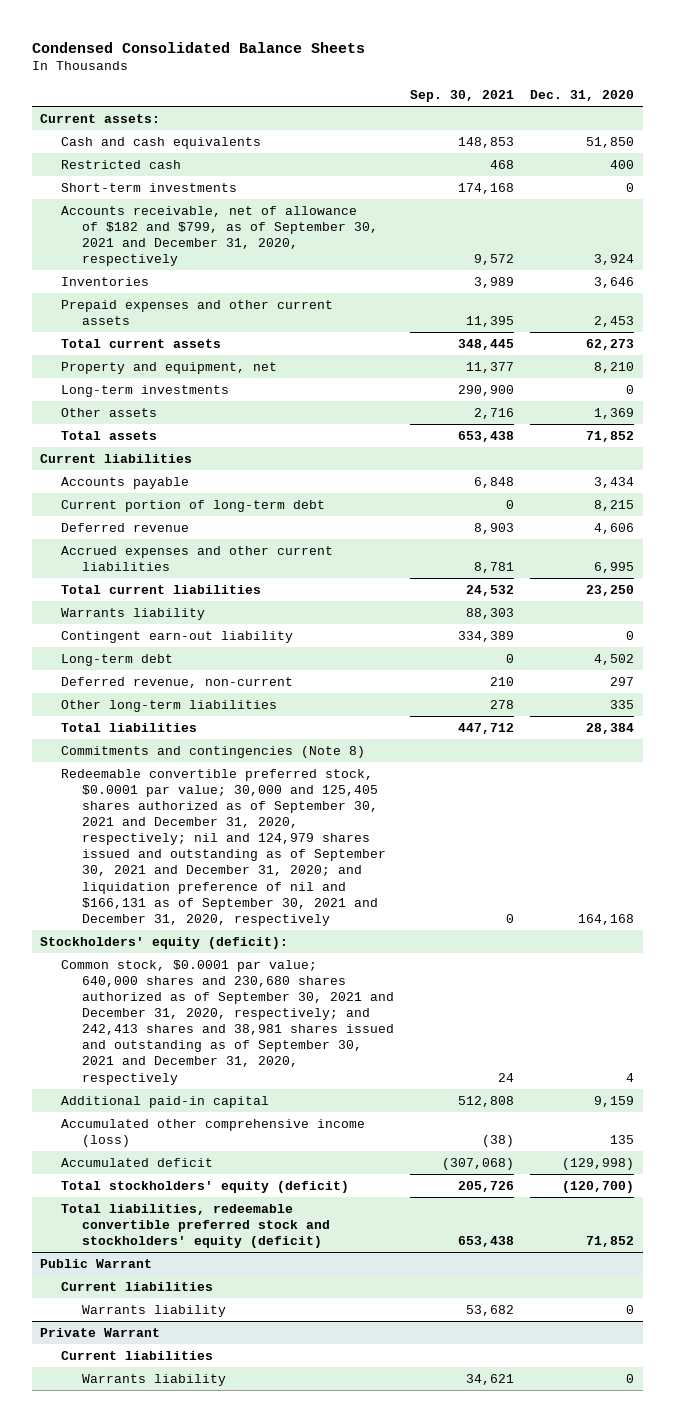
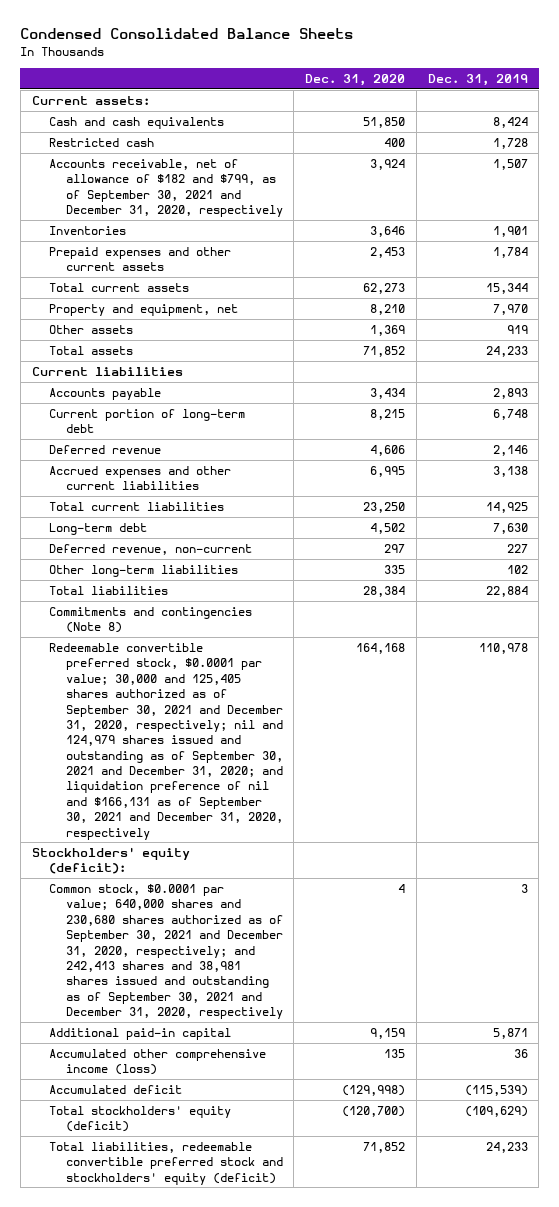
[410,89,515,102] Sep. 30, 2021 -> none
none -> [427,73,528,86] Dec. 31, 2019
[61,182,238,192] Short-term investments -> none
[61,384,230,397] Long-term investments -> none
[61,607,206,620] Warrants liability -> none
[61,630,294,643] Contingent earn-out liability -> none
[40,1258,153,1268] Public Warrant -> none
[61,1281,214,1291] Current liabilities -> none
[81,1304,226,1317] Warrants liability -> none
[40,1327,161,1337] Private Warrant -> none
[61,1350,214,1360] Current liabilities -> none
[81,1373,226,1386] Warrants liability -> none

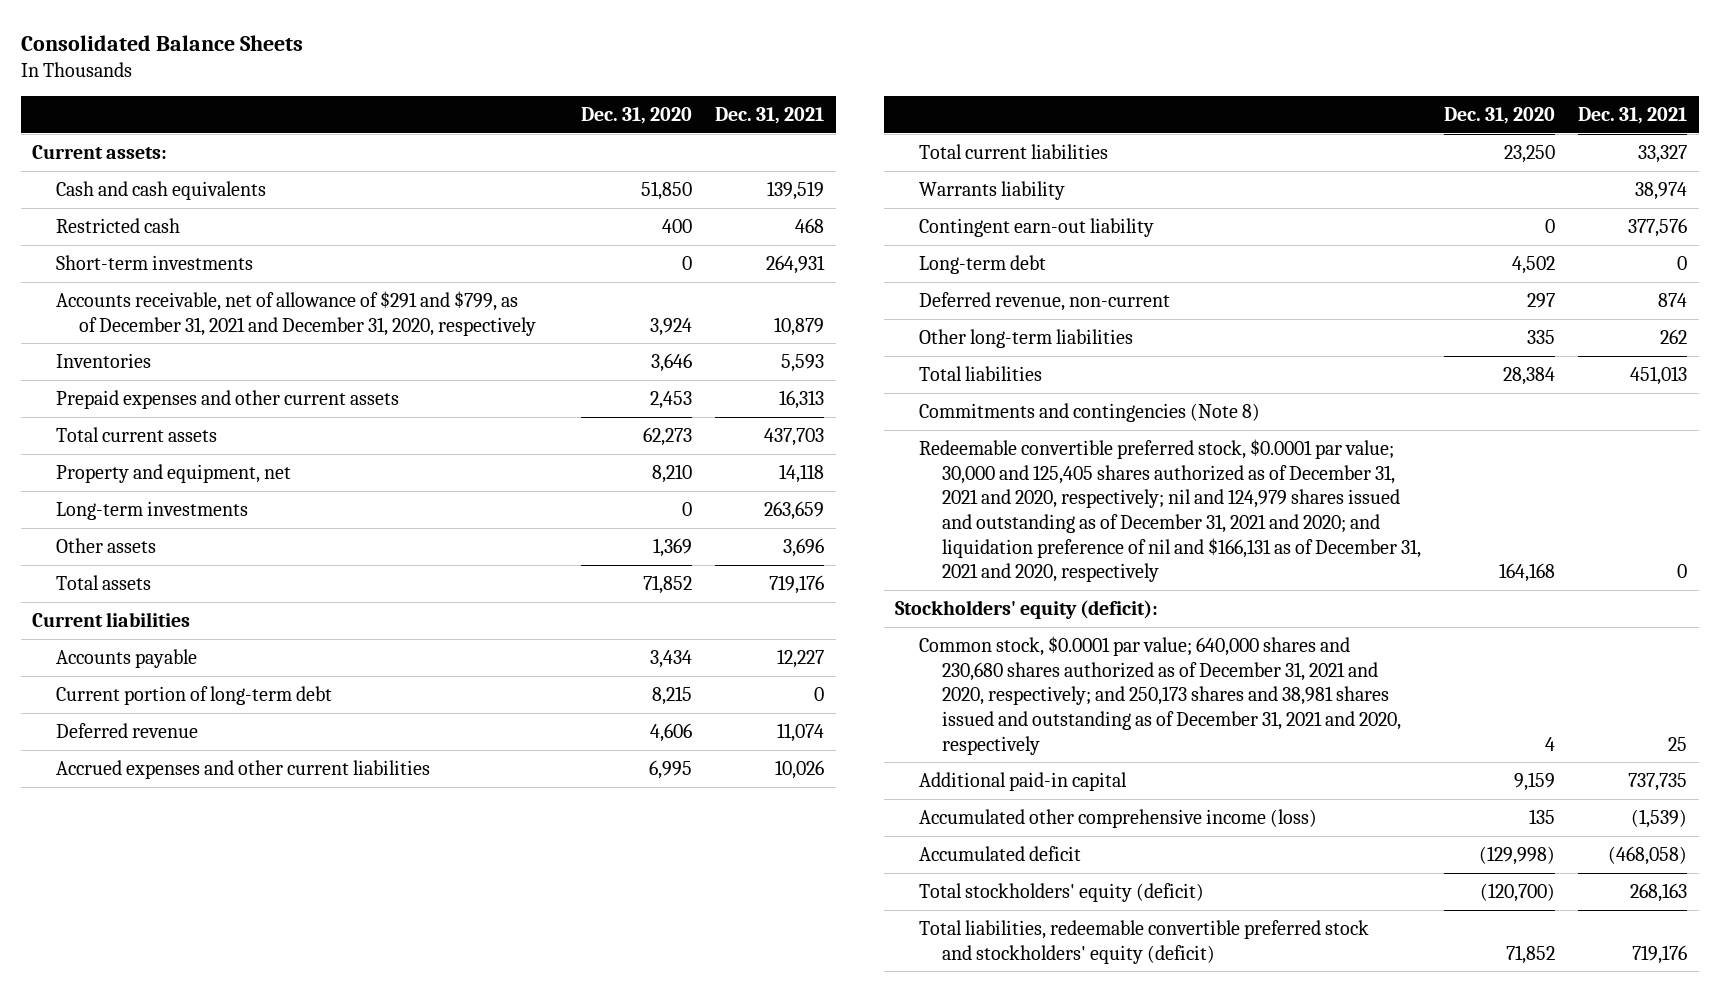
[20,28,354,40] Condensed Consolidated Balance Sheets -> [20,34,303,51] Consolidated Balance Sheets
[427,73,528,86] Dec. 31, 2019 -> none
none -> [715,106,825,124] Dec. 31, 2021
none -> [55,254,253,270] Short-term investments
[48,158,283,218] Accounts receivable, net of allowance of $182 and $799, as of September 30, 2021 and December 31, 2020, respectively -> [55,290,537,336] Accounts receivable, net of allowance of $291 and $799, as of December 31, 2021 and December 31, 2020, respectively
none -> [55,500,248,520] Long-term investments
none -> [918,180,1065,200] Warrants liability
none -> [918,217,1154,237] Contingent earn-out liability
[48,642,283,840] Redeemable convertible preferred stock, $0.0001 par value; 30,000 and 125,405 shares authorized as of September 30, 2021 and December 31, 2020, respectively; nil and 124,979 shares issued and outstanding as of September 30, 2021 and December 31, 2020; and liquidation preference of nil and $166,131 as of September 30, 2021 and December 31, 2020, respectively -> [918,438,1422,583] Redeemable convertible preferred stock, $0.0001 par value; 30,000 and 125,405 shares authorized as of December 31, 2021 and 2020, respectively; nil and 124,979 shares issued and outstanding as of December 31, 2021 and 2020; and liquidation preference of nil and $166,131 as of December 31, 2021 and 2020, respectively
[48,883,283,1020] Common stock, $0.0001 par value; 640,000 shares and 230,680 shares authorized as of September 30, 2021 and December 31, 2020, respectively; and 242,413 shares and 38,981 shares issued and outstanding as of September 30, 2021 and December 31, 2020, respectively -> [918,635,1402,755] Common stock, $0.0001 par value; 640,000 shares and 230,680 shares authorized as of December 31, 2021 and 2020, respectively; and 250,173 shares and 38,981 shares issued and outstanding as of December 31, 2021 and 2020, respectively

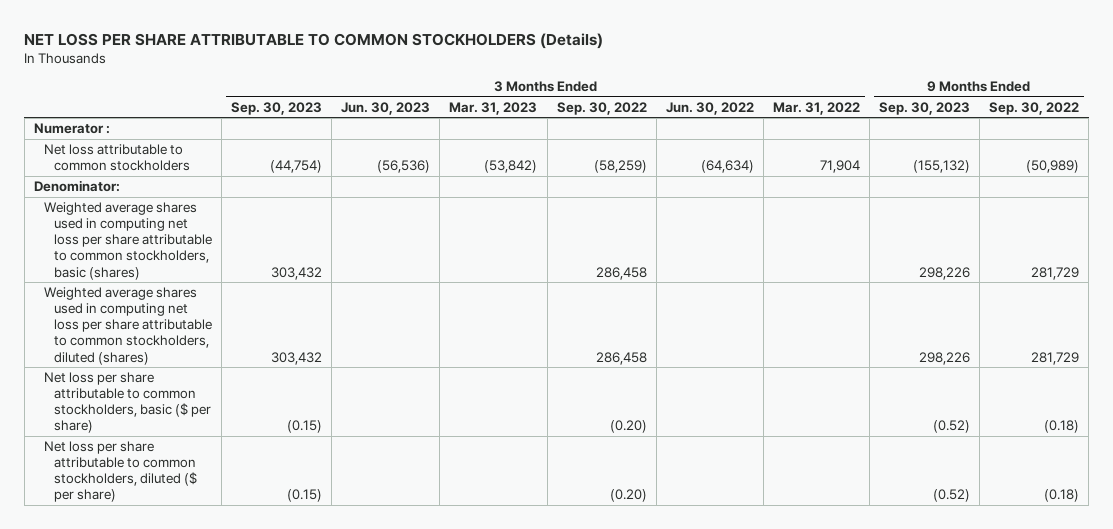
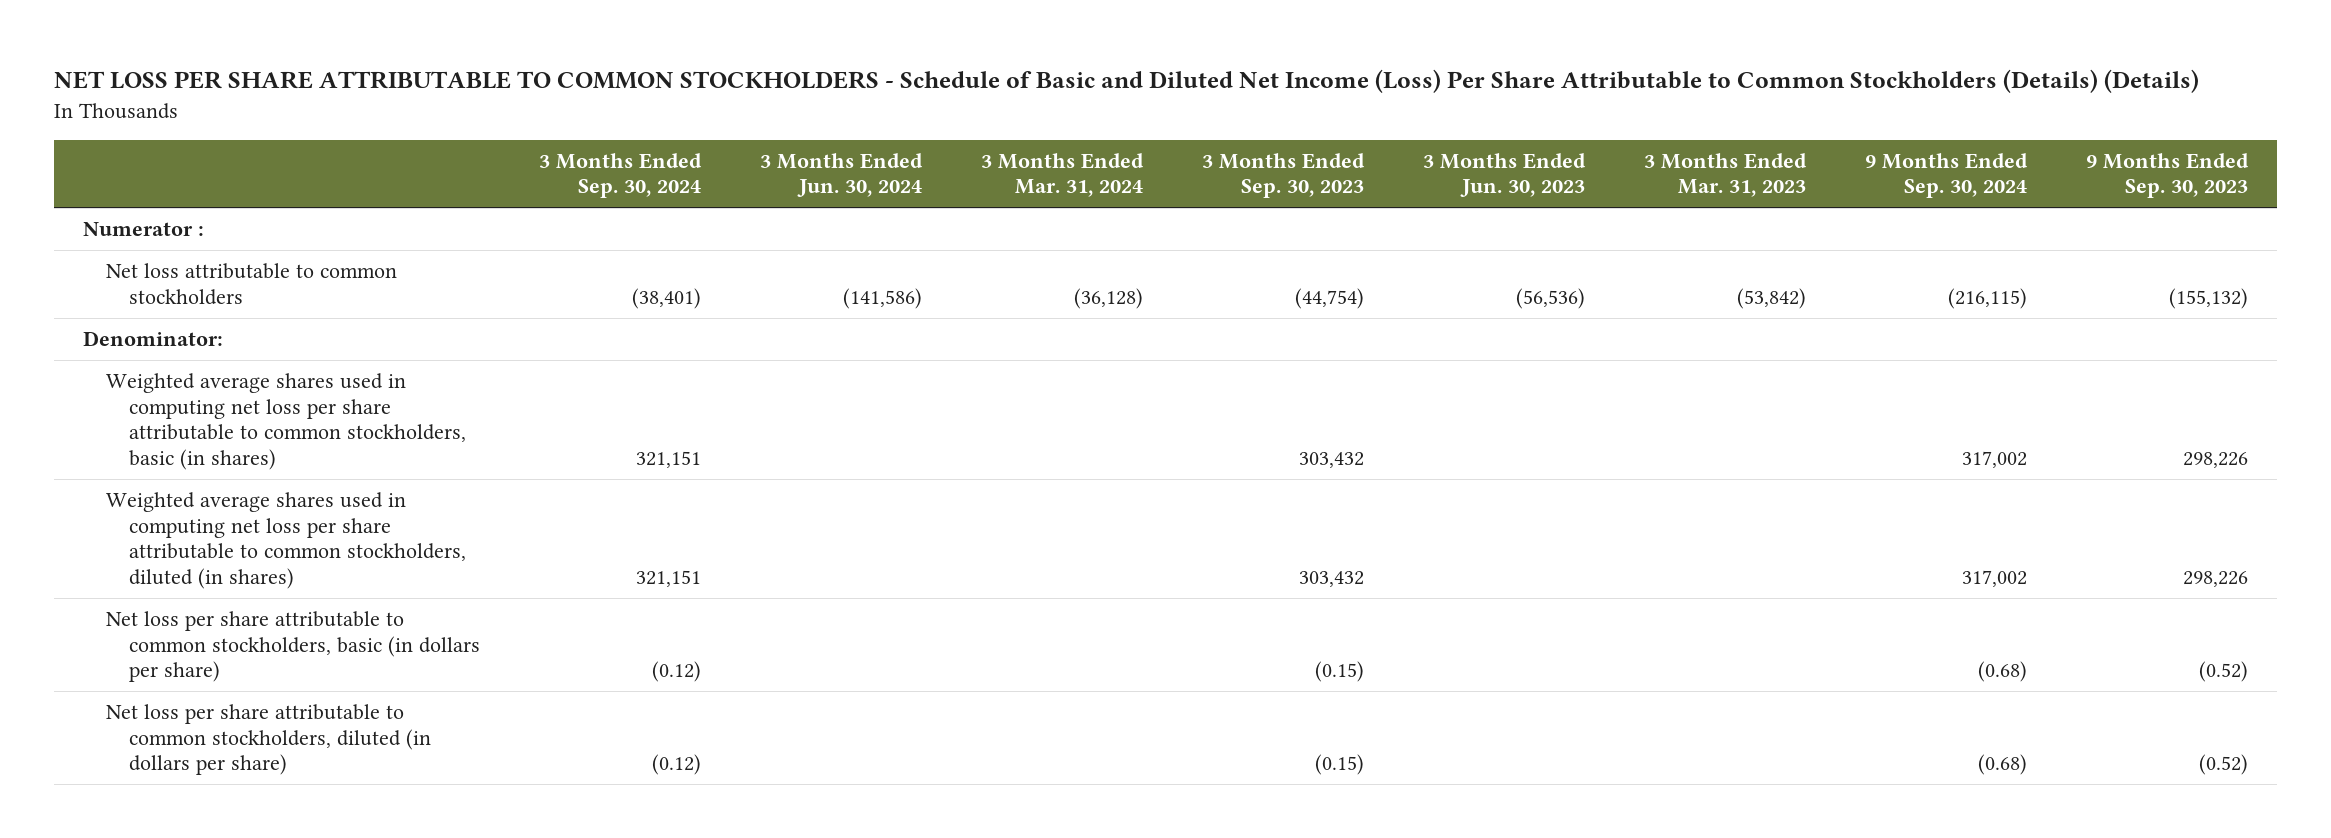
[24,32,604,49] NET LOSS PER SHARE ATTRIBUTABLE TO COMMON STOCKHOLDERS (Details) -> [53,69,2199,94] NET LOSS PER SHARE ATTRIBUTABLE TO COMMON STOCKHOLDERS - Schedule of Basic and Diluted Net Income (Loss) Per Share Attributable to Common Stockholders (Details) (Details)
[556,101,647,115] Sep. 30, 2022 -> none
[665,101,754,115] Jun. 30, 2022 -> none
[772,101,860,115] Mar. 31, 2022 -> none
[989,101,1080,115] Sep. 30, 2022 -> none
none -> [538,152,702,199] 3 Months Ended Sep. 30, 2024
none -> [759,152,923,198] 3 Months Ended Jun. 30, 2024
none -> [980,152,1144,198] 3 Months Ended Mar. 31, 2024
none -> [1864,152,2028,199] 9 Months Ended Sep. 30, 2024
[43,202,213,280] Weighted average shares used in computing net loss per share attributable to common stockholders, basic (shares) -> [106,373,467,470] Weighted average shares used in computing net loss per share attributable to common stockholders, basic (in shares)
[43,287,213,365] Weighted average shares used in computing net loss per share attributable to common stockholders, diluted (shares) -> [106,492,467,589] Weighted average shares used in computing net loss per share attributable to common stockholders, diluted (in shares)
[43,372,212,434] Net loss per share attributable to common stockholders, basic ($ per share) -> [106,611,481,683] Net loss per share attributable to common stockholders, basic (in dollars per share)
[43,441,198,503] Net loss per share attributable to common stockholders, diluted ($ per share) -> [106,704,432,776] Net loss per share attributable to common stockholders, diluted (in dollars per share)

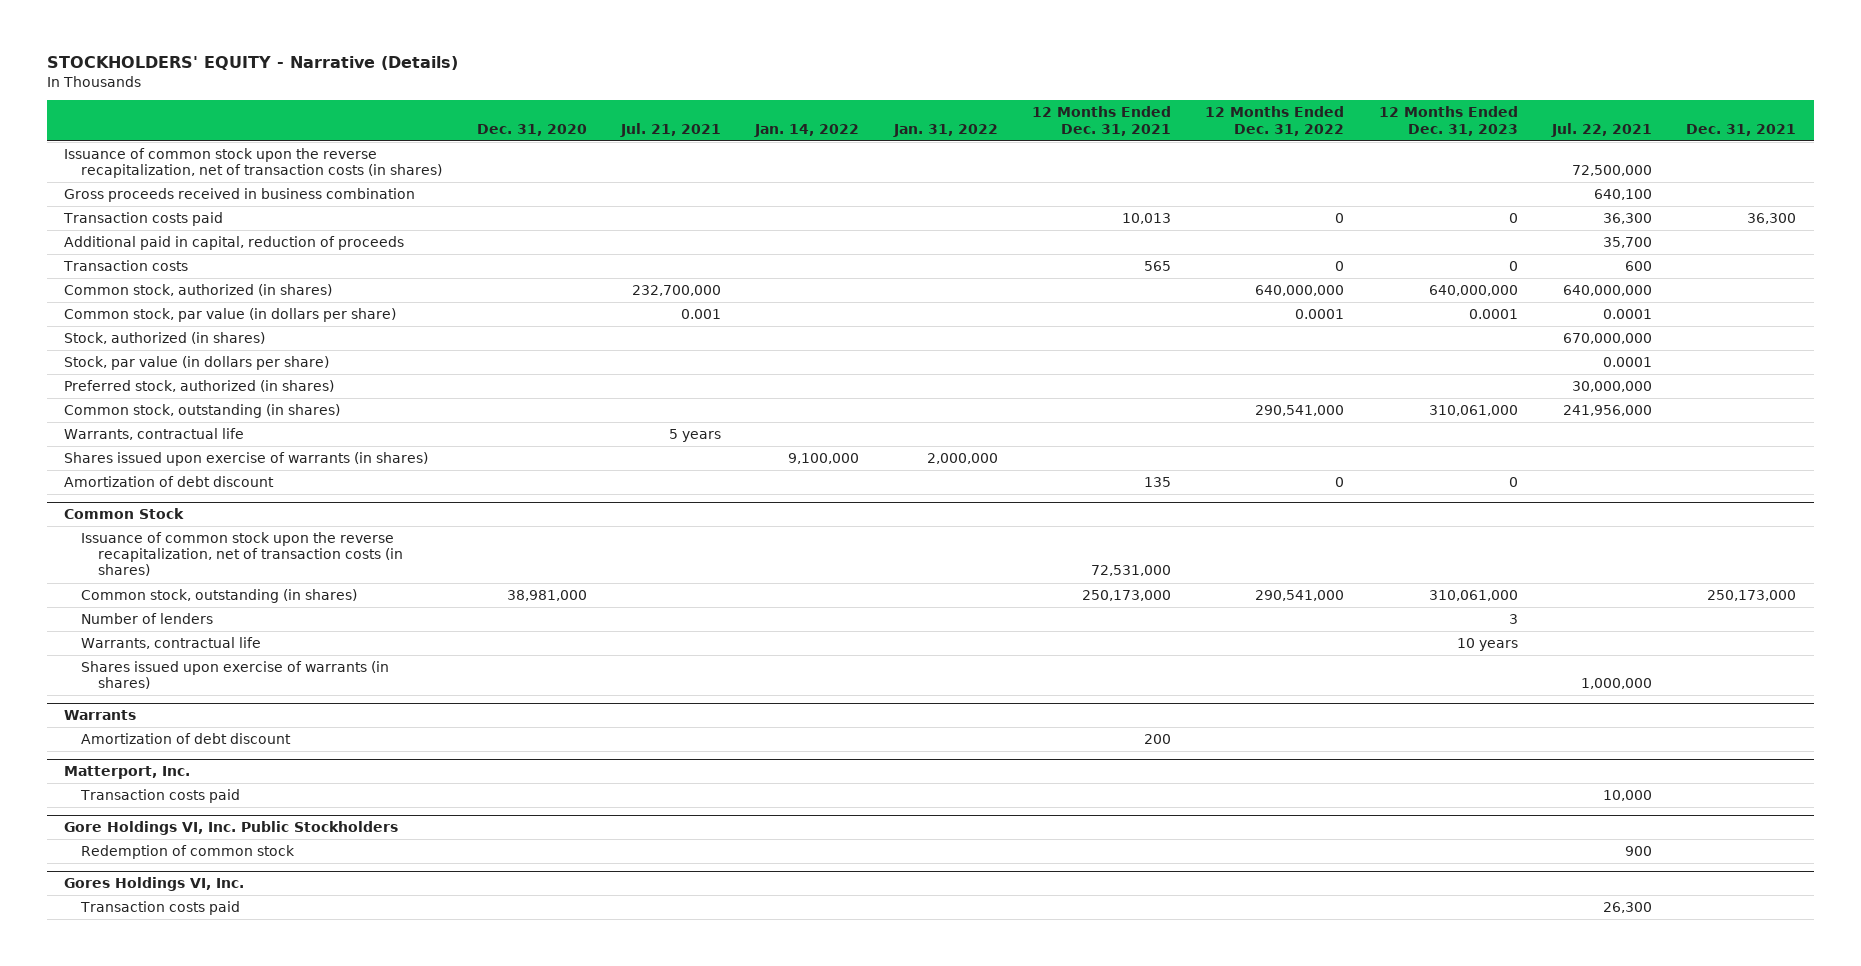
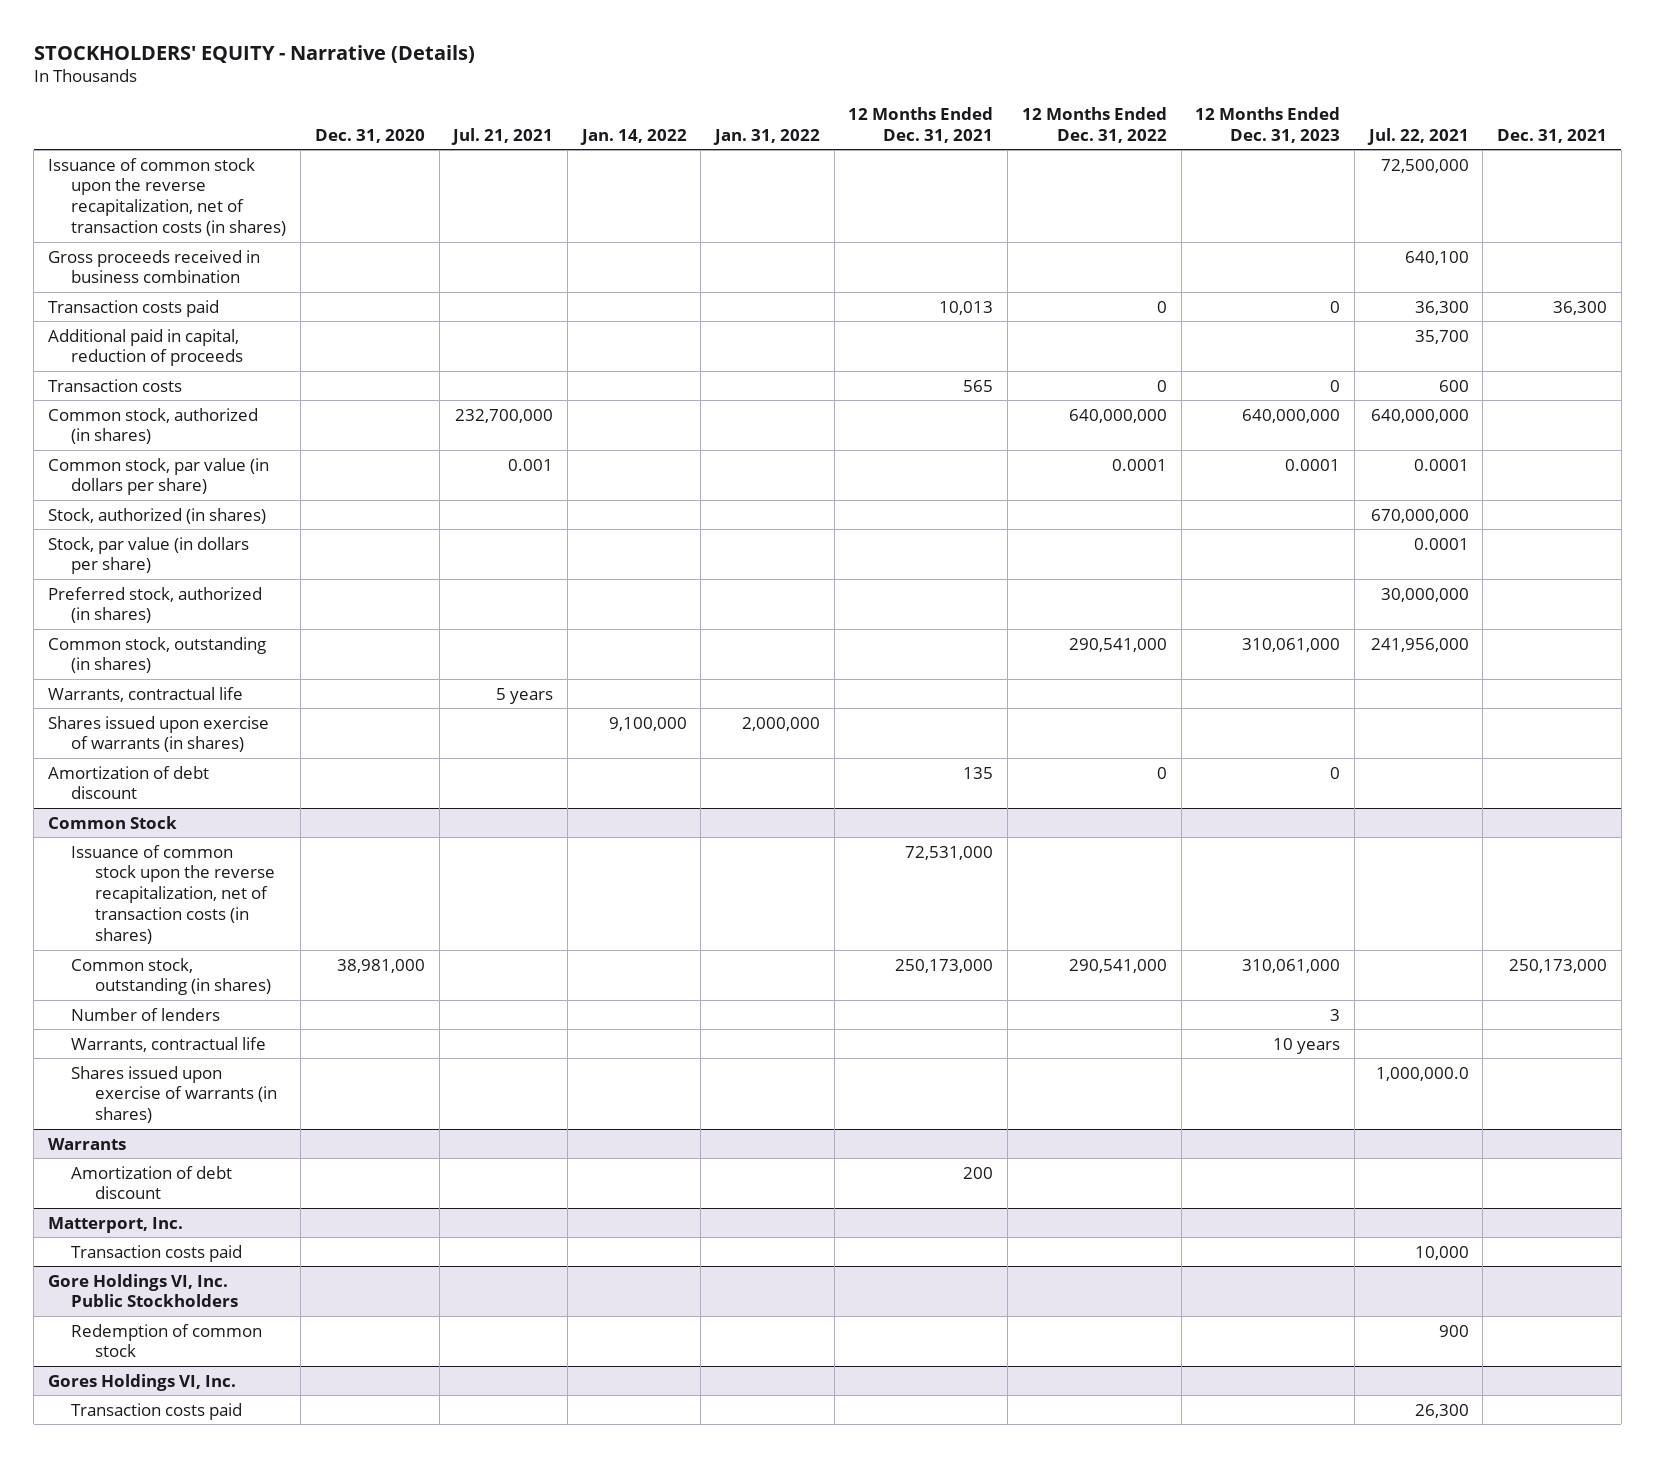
[1581,678,1653,690] 1,000,000 -> [1375,1066,1469,1081] 1,000,000.0

